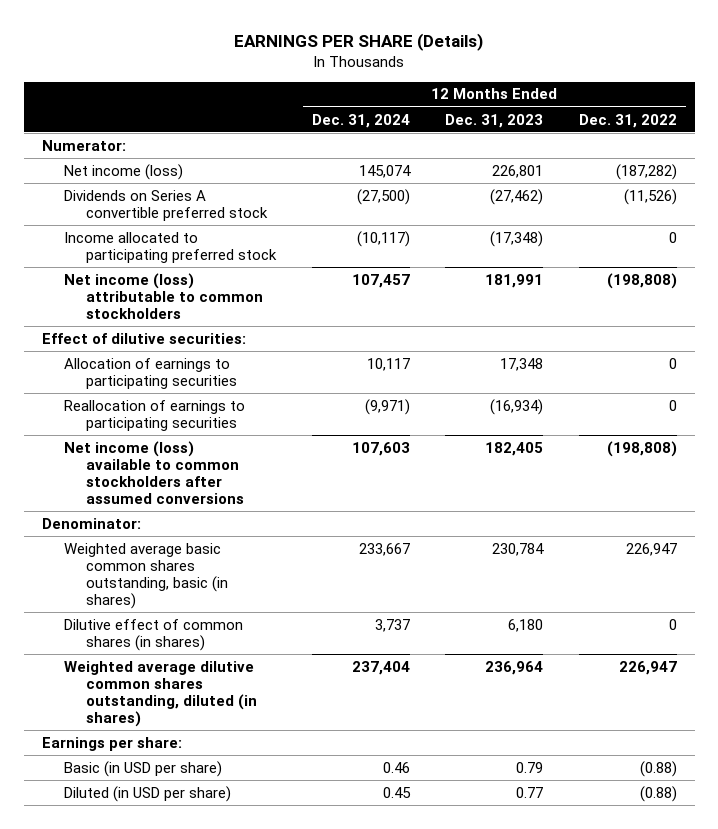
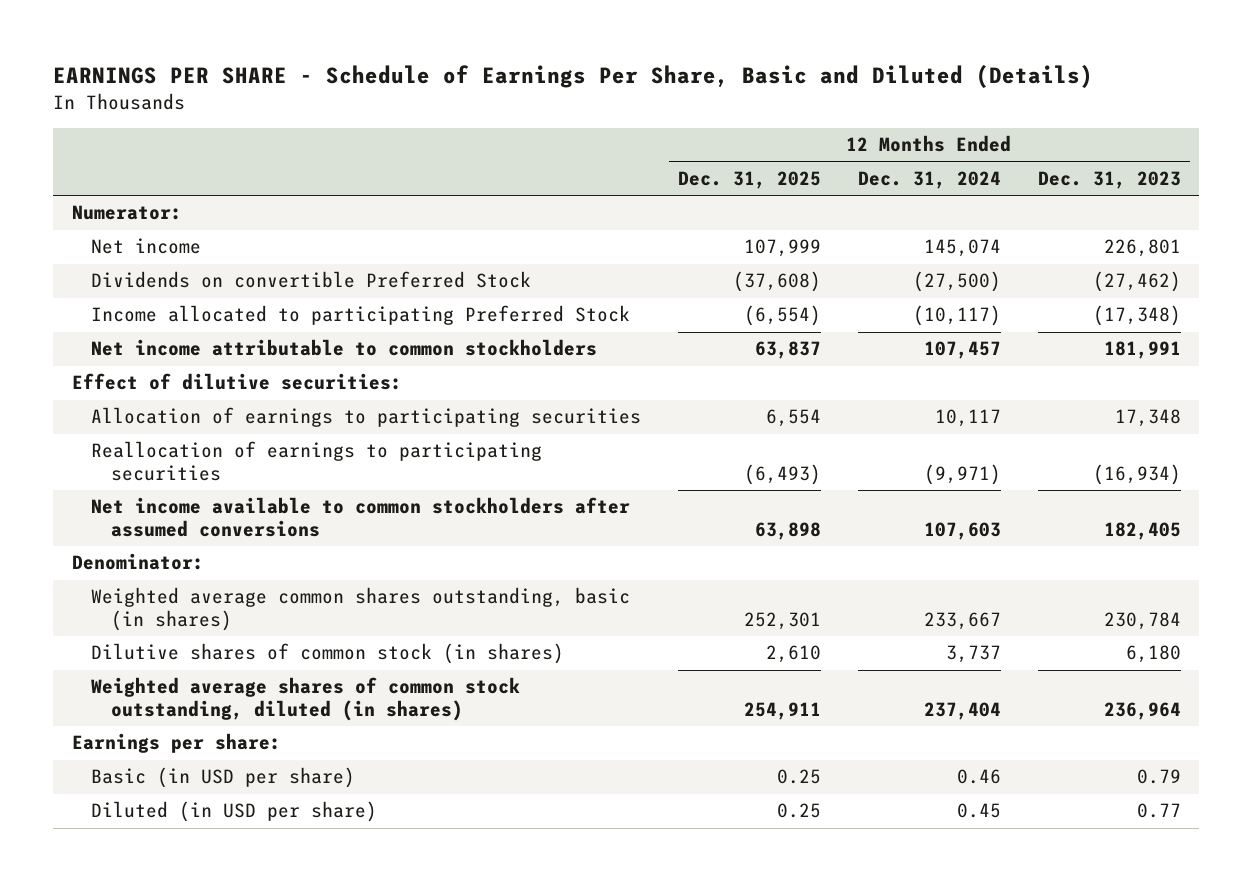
[234,32,484,51] EARNINGS PER SHARE (Details) -> [53,65,1094,89] EARNINGS PER SHARE - Schedule of Earnings Per Share, Basic and Diluted (Details)
[578,113,677,128] Dec. 31, 2022 -> none
none -> [678,170,822,189] Dec. 31, 2025
[63,163,183,180] Net income (loss) -> [91,238,202,255] Net income
[63,189,269,221] Dividends on Series A convertible preferred stock -> [91,271,532,289] Dividends on convertible Preferred Stock
[63,231,278,263] Income allocated to participating preferred stock -> [91,305,631,326] Income allocated to participating Preferred Stock
[63,272,264,320] Net income (loss) attributable to common stockholders -> [91,339,598,357] Net income attributable to common stockholders
[63,440,245,505] Net income (loss) available to common stockholders after assumed conversions -> [91,497,631,538] Net income available to common stockholders after assumed conversions
[63,542,229,610] Weighted average basic common shares outstanding, basic (in shares) -> [91,587,631,632] Weighted average common shares outstanding, basic (in shares)
[63,618,243,651] Dilutive effect of common shares (in shares) -> [91,643,565,665] Dilutive shares of common stock (in shares)
[63,660,258,728] Weighted average dilutive common shares outstanding, diluted (in shares) -> [91,677,521,722] Weighted average shares of common stock outstanding, diluted (in shares)

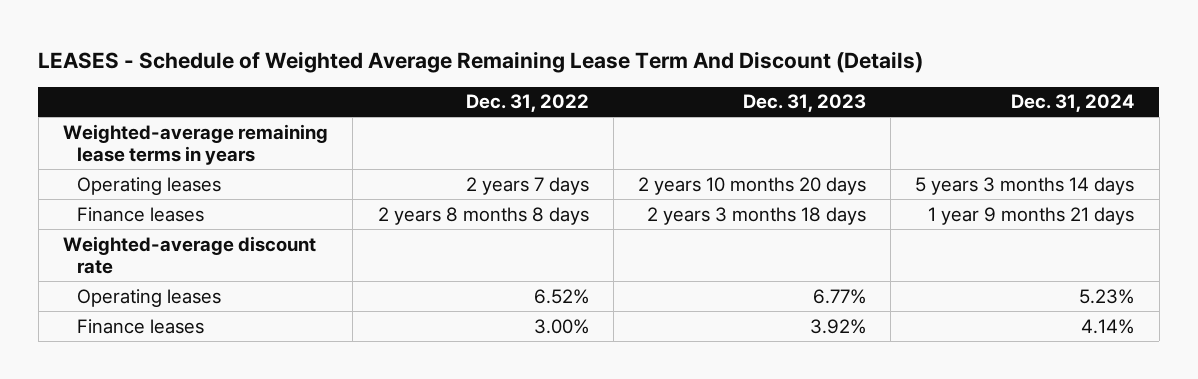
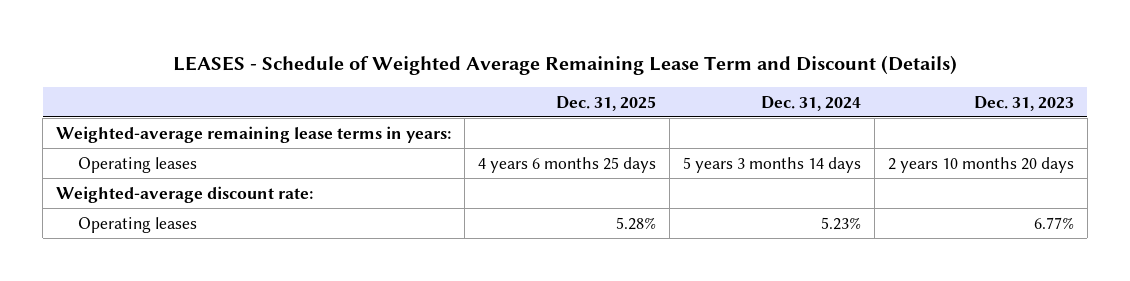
[38,50,924,73] LEASES - Schedule of Weighted Average Remaining Lease Term And Discount (Details) -> [172,54,957,75] LEASES - Schedule of Weighted Average Remaining Lease Term and Discount (Details)
[465,94,589,113] Dec. 31, 2022 -> none
none -> [555,95,656,111] Dec. 31, 2025
[63,123,329,165] Weighted-average remaining lease terms in years -> [55,125,451,143] Weighted-average remaining lease terms in years:
[77,206,205,222] Finance leases -> none
[63,235,317,274] Weighted-average discount rate -> [55,185,313,203] Weighted-average discount rate:
[77,318,205,334] Finance leases -> none

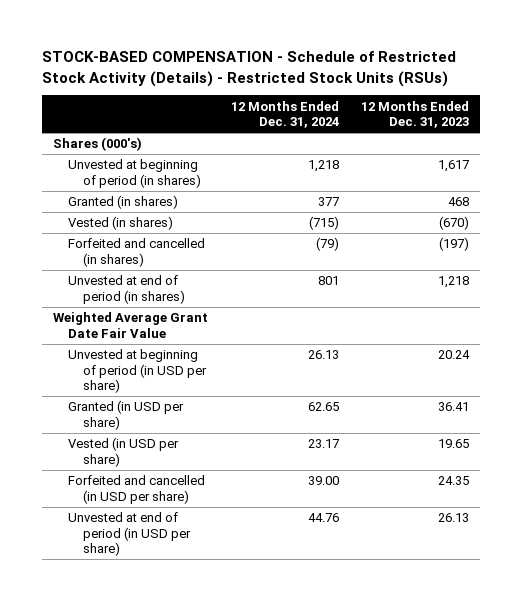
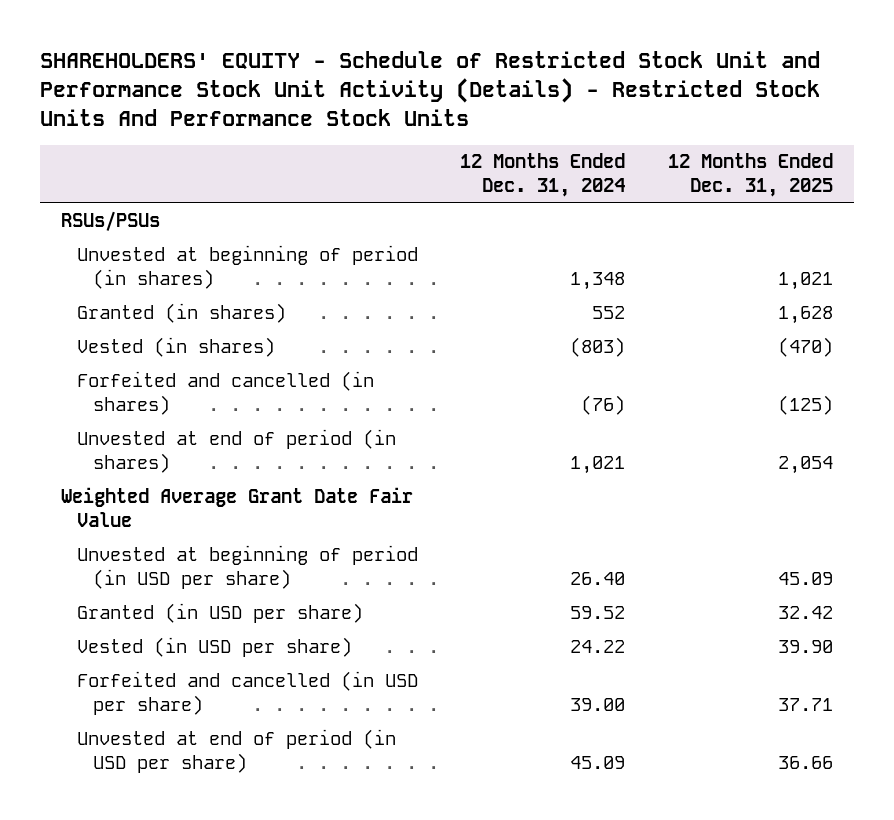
[42,51,457,87] STOCK-BASED COMPENSATION - Schedule of Restricted Stock Activity (Details) - Restricted Stock Units (RSUs) -> [39,51,820,127] SHAREHOLDERS' EQUITY - Schedule of Restricted Stock Unit and Performance Stock Unit Activity (Details) - Restricted Stock Units And Performance Stock Units
[360,100,469,129] 12 Months Ended Dec. 31, 2023 -> none
none -> [667,153,833,198] 12 Months Ended Dec. 31, 2025
[53,137,143,152] Shares (000's) -> [60,211,160,232] RSUs/PSUs
[307,160,339,173] 1,218 -> [570,272,626,291] 1,348
[317,197,339,207] 377 -> [592,306,626,320] 552
[308,216,339,231] (715) -> [570,337,626,358] (803)
[315,237,339,252] (79) -> [581,395,626,416] (76)
[317,276,339,286] 801 -> [570,456,626,475] 1,021
[307,350,339,360] 26.13 -> [570,572,626,586] 26.40
[307,402,339,412] 62.65 -> [570,606,626,620] 59.52
[307,439,339,449] 23.17 -> [570,640,626,654] 24.22
[307,513,339,523] 44.76 -> [570,756,626,770] 45.09

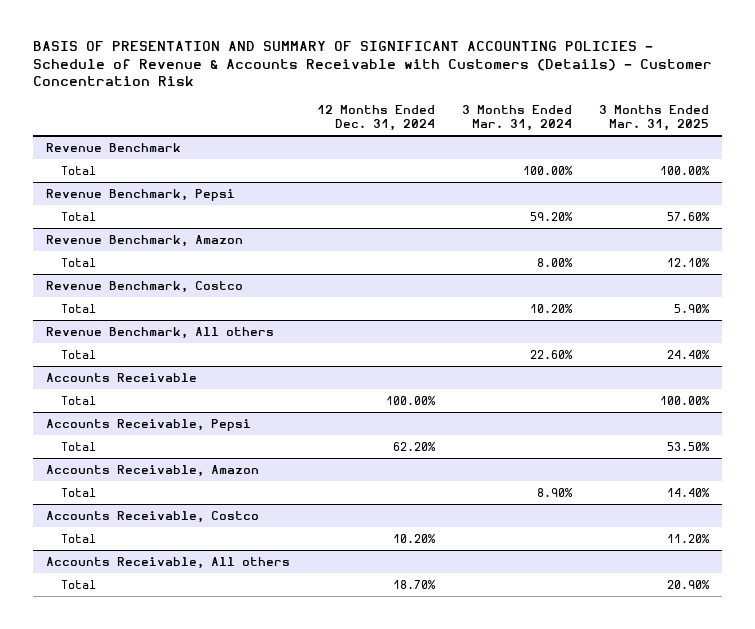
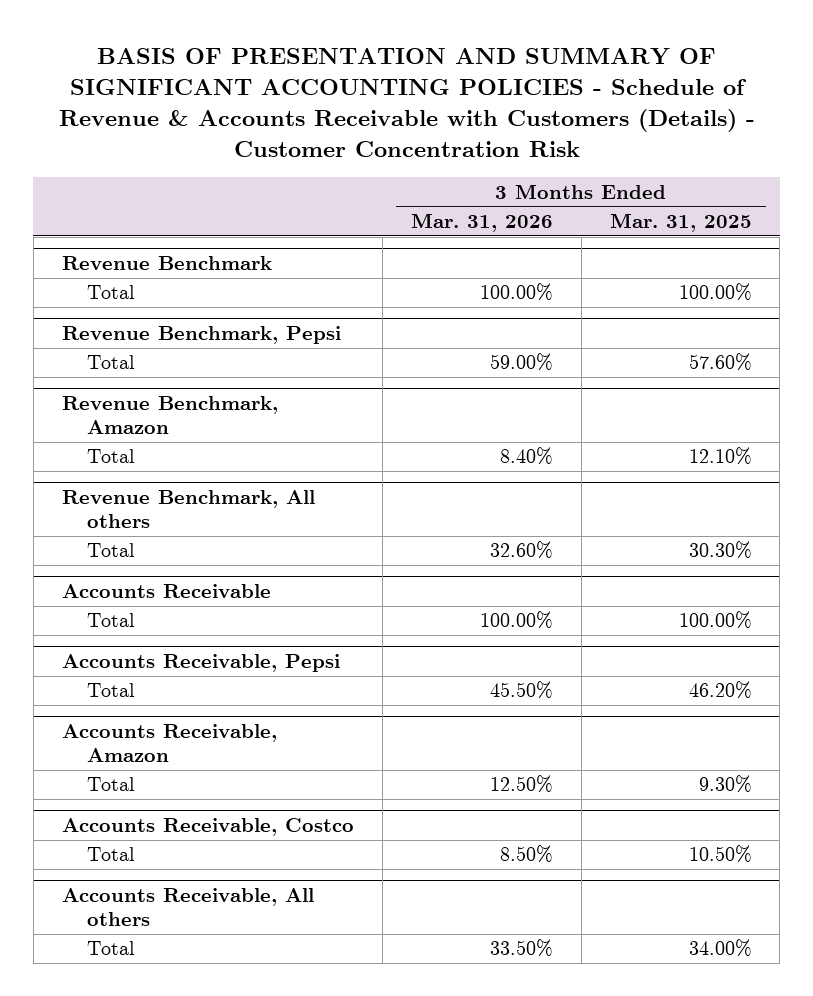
[316,104,435,131] 12 Months Ended Dec. 31, 2024 -> none
[461,104,572,131] 3 Months Ended Mar. 31, 2024 -> none
none -> [410,212,553,232] Mar. 31, 2026
[46,280,244,293] Revenue Benchmark, Costco -> none
[60,303,96,313] Total -> none
[666,349,710,359] 24.40% -> [688,541,752,560] 30.30%
[666,441,710,451] 53.50% -> [688,681,752,700] 46.20%
[666,487,710,497] 14.40% -> [698,775,752,794] 9.30%
[666,533,710,543] 11.20% -> [688,845,752,864] 10.50%
[666,579,710,589] 20.90% -> [688,939,752,958] 34.00%

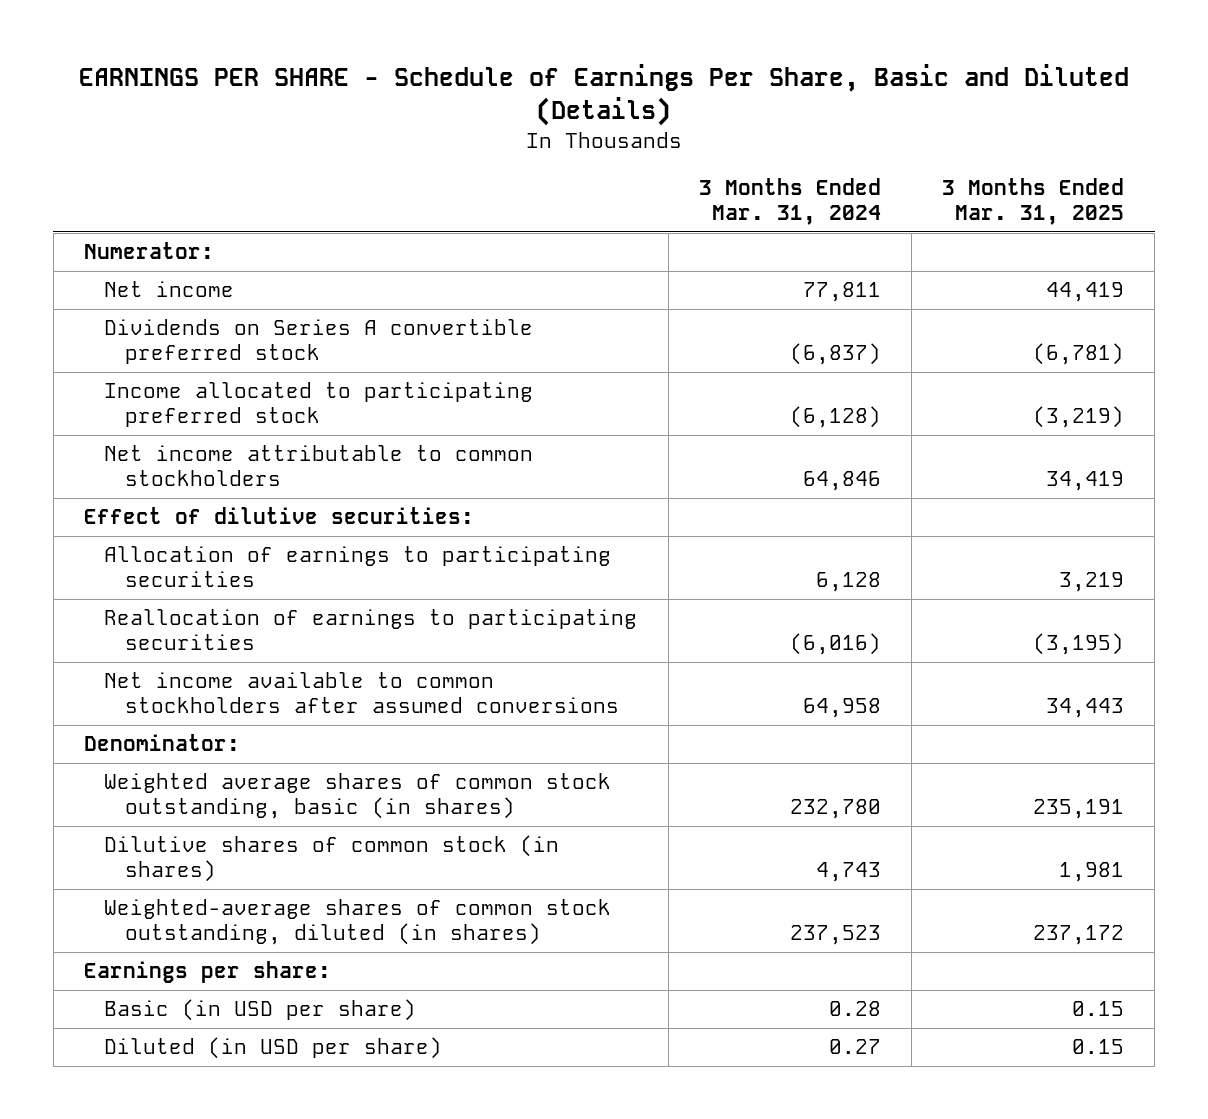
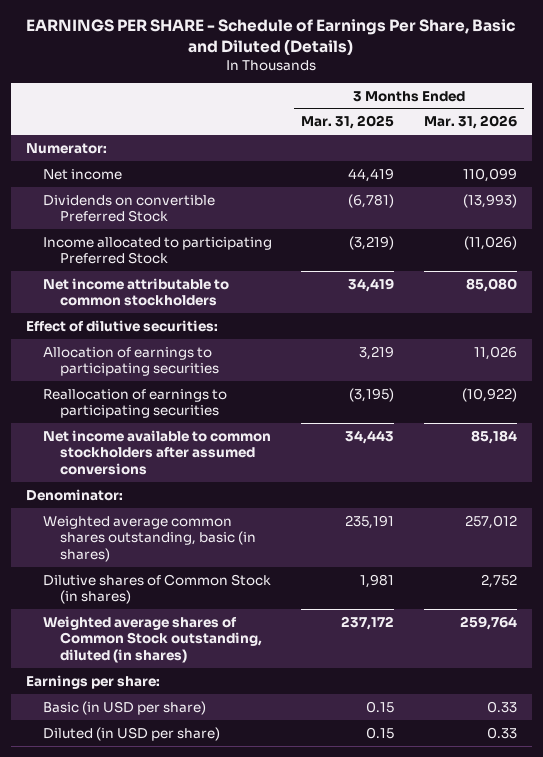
[698,178,881,226] 3 Months Ended Mar. 31, 2024 -> none
none -> [424,115,518,130] Mar. 31, 2026
[104,319,534,365] Dividends on Series A convertible preferred stock -> [42,194,215,223] Dividends on convertible Preferred Stock
[104,382,534,428] Income allocated to participating preferred stock -> [42,236,272,265] Income allocated to participating Preferred Stock
[104,773,612,820] Weighted average shares of common stock outstanding, basic (in shares) -> [42,515,256,563] Weighted average common shares outstanding, basic (in shares)
[104,835,560,883] Dilutive shares of common stock (in shares) -> [42,573,271,605] Dilutive shares of Common Stock (in shares)
[104,899,612,946] Weighted-average shares of common stock outstanding, diluted (in shares) -> [42,615,262,664] Weighted average shares of Common Stock outstanding, diluted (in shares)

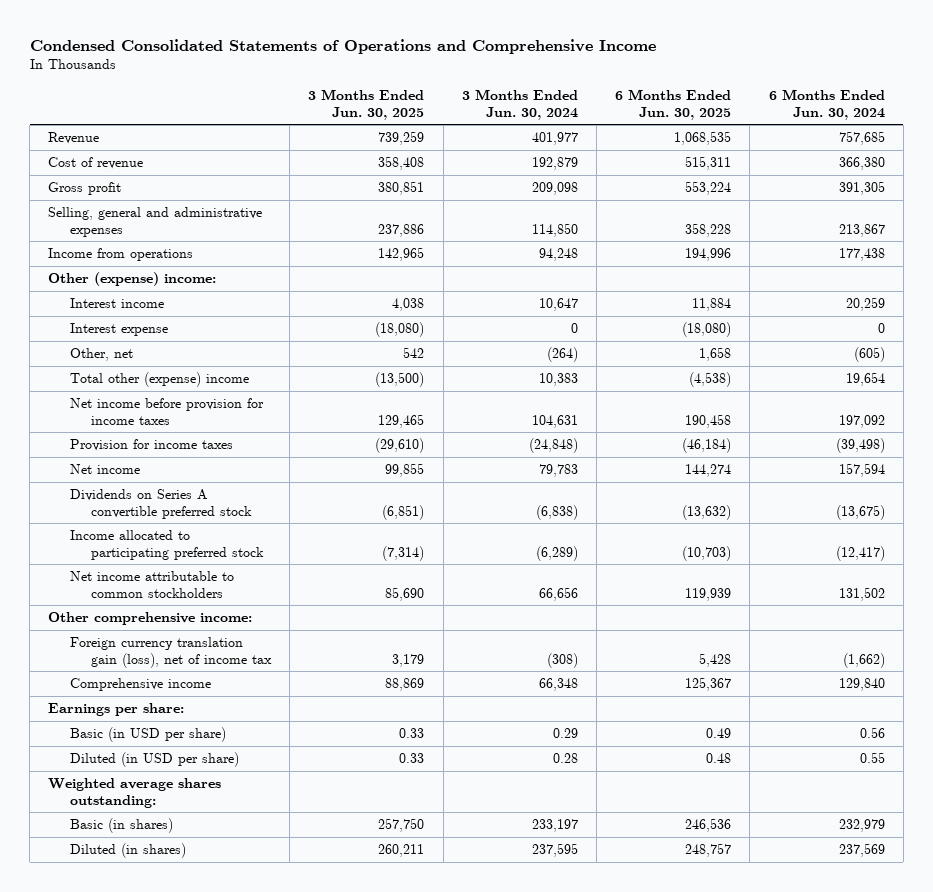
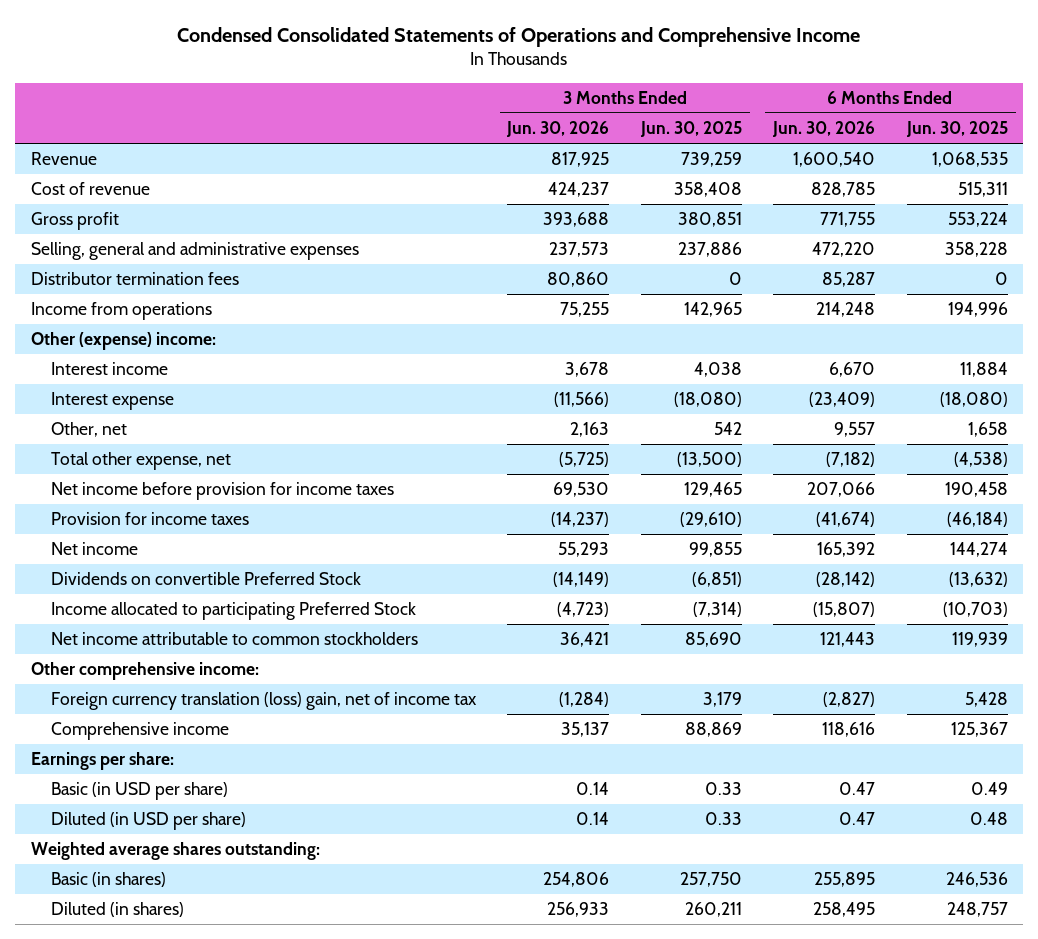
[461,88,578,120] 3 Months Ended Jun. 30, 2024 -> none
[768,88,885,120] 6 Months Ended Jun. 30, 2024 -> none
none -> [506,121,610,138] Jun. 30, 2026
none -> [772,121,876,138] Jun. 30, 2026
none -> [30,272,239,286] Distributor termination fees
[69,371,249,387] Total other (expense) income -> [50,452,231,471] Total other expense, net
[69,488,253,519] Dividends on Series A convertible preferred stock -> [50,572,361,586] Dividends on convertible Preferred Stock
[69,529,265,560] Income allocated to participating preferred stock -> [50,602,416,621] Income allocated to participating Preferred Stock
[69,636,273,668] Foreign currency translation gain (loss), net of income tax -> [50,692,477,711] Foreign currency translation (loss) gain, net of income tax

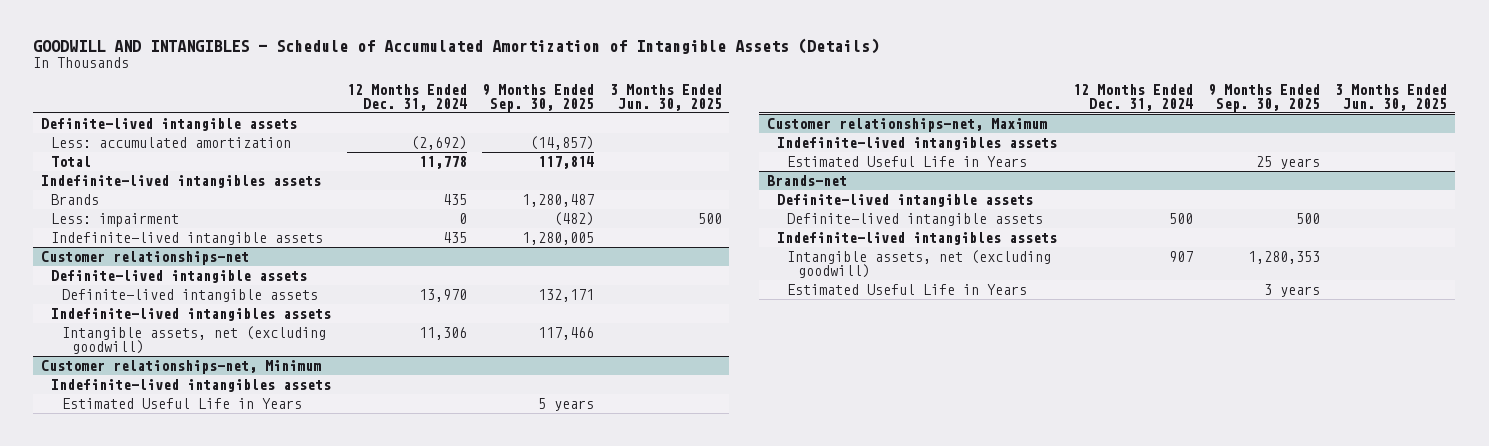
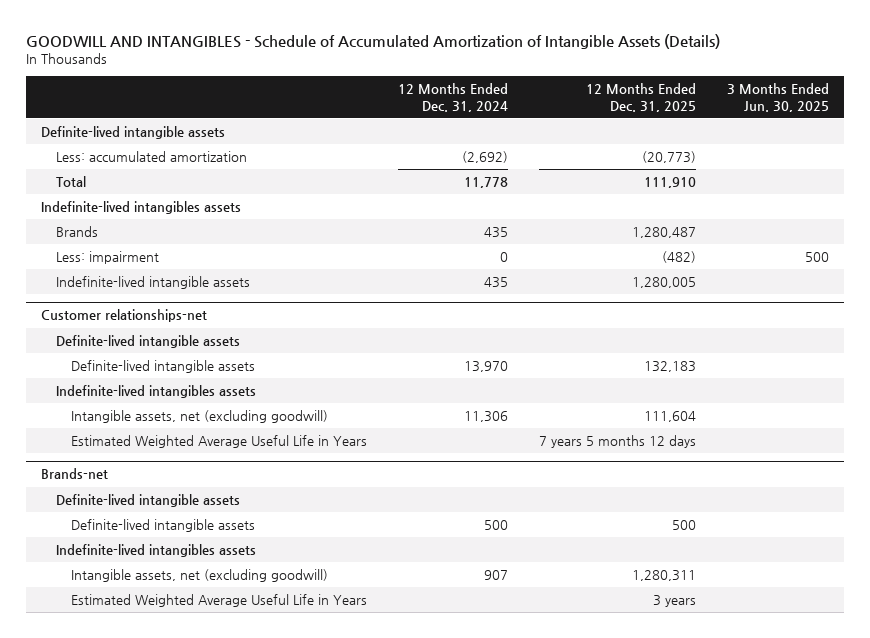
[482,83,595,112] 9 Months Ended Sep. 30, 2025 -> none
none -> [585,83,696,112] 12 Months Ended Dec. 31, 2025
[41,359,322,374] Customer relationships-net, Minimum -> none
[51,378,332,392] Indefinite-lived intangibles assets -> none
[766,117,1047,132] Customer relationships-net, Maximum -> none
[777,136,1058,150] Indefinite-lived intangibles assets -> none
[787,155,1028,167] Estimated Useful Life in Years -> none
[61,397,302,409] Estimated Useful Life in Years -> [71,435,368,449] Estimated Weighted Average Useful Life in Years
[787,283,1028,295] Estimated Useful Life in Years -> [71,594,368,608] Estimated Weighted Average Useful Life in Years

